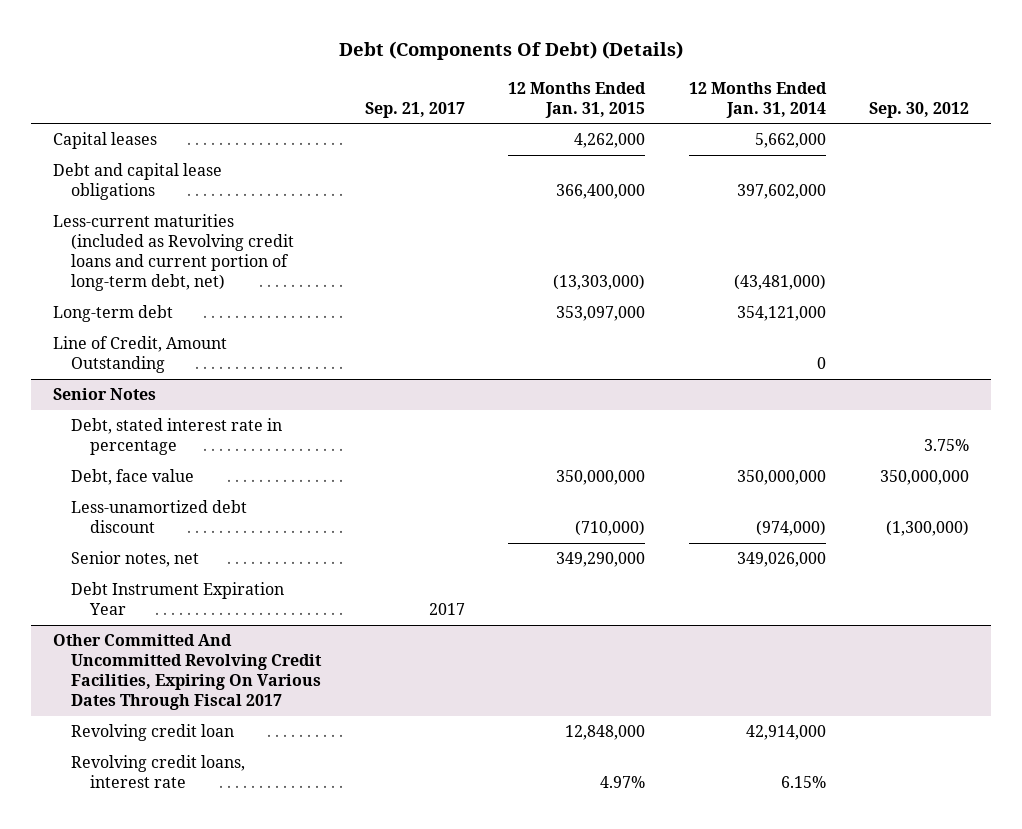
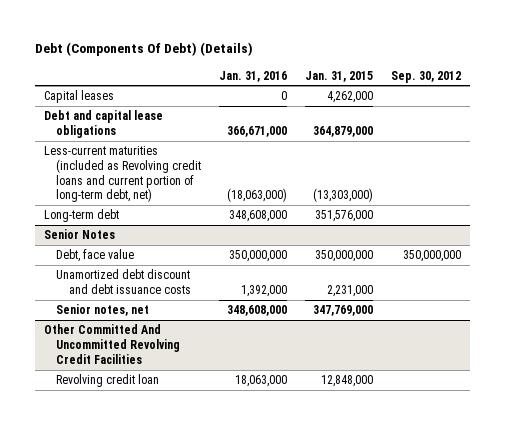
[364,101,465,118] Sep. 21, 2017 -> none
[508,81,647,118] 12 Months Ended Jan. 31, 2015 -> none
[688,81,827,118] 12 Months Ended Jan. 31, 2014 -> none
none -> [219,70,288,82] Jan. 31, 2016
none -> [304,70,373,82] Jan. 31, 2015
[53,336,228,374] Line of Credit, Amount Outstanding -> none
[71,418,283,456] Debt, stated interest rate in percentage -> none
[71,500,248,534] Less-unamortized debt discount -> none
none -> [56,269,191,294] Unamortized debt discount and debt issuance costs
[71,582,285,616] Debt Instrument Expiration Year -> none
[53,634,323,711] Other Committed And Uncommitted Revolving Credit Facilities, Expiring On Various Dates Through Fiscal 2017 -> [43,324,181,364] Other Committed And Uncommitted Revolving Credit Facilities
[71,755,246,789] Revolving credit loans, interest rate -> none

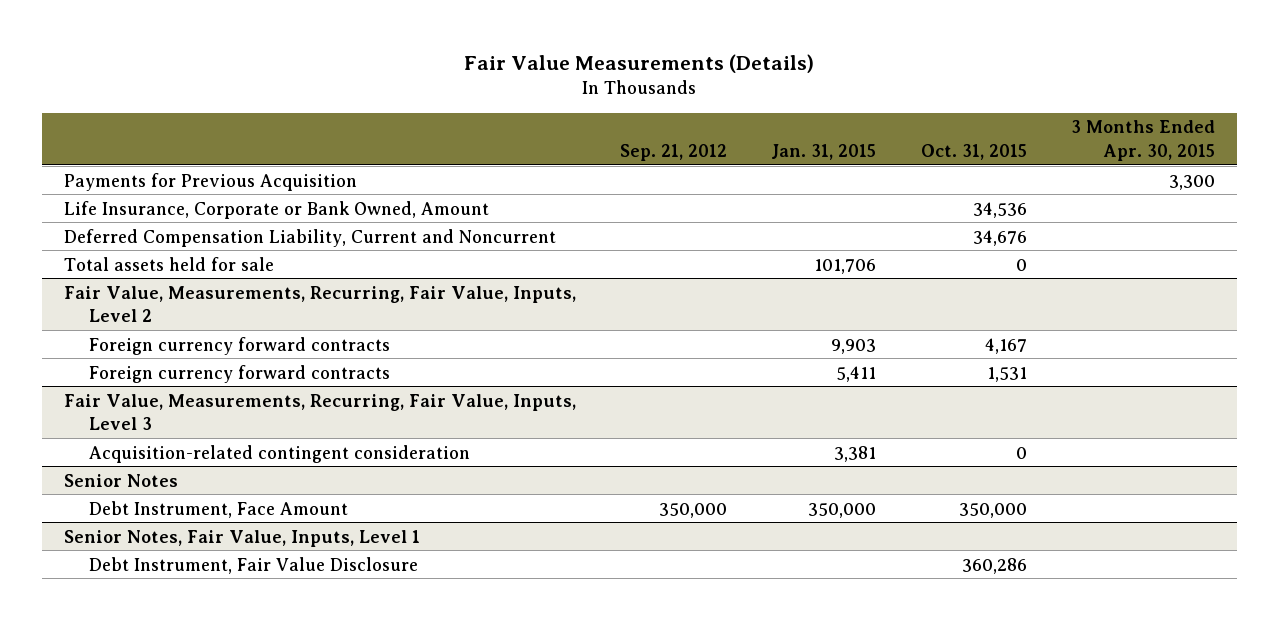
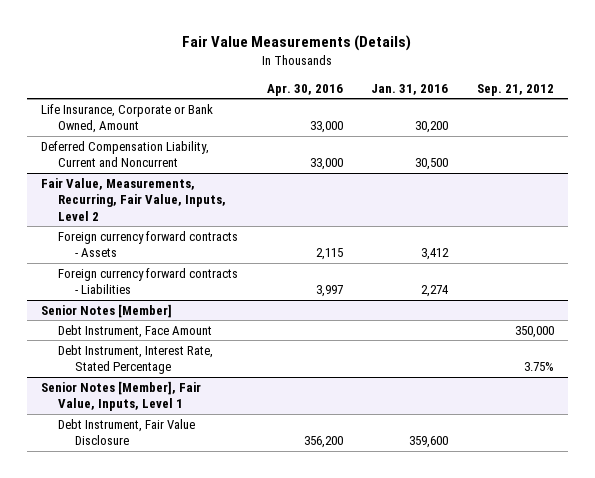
[771,143,877,160] Jan. 31, 2015 -> none
[920,143,1027,160] Oct. 31, 2015 -> none
[1070,120,1215,161] 3 Months Ended Apr. 30, 2015 -> none
none -> [266,83,343,96] Apr. 30, 2016
none -> [371,83,449,95] Jan. 31, 2016
[63,172,357,191] Payments for Previous Acquisition -> none
[63,256,274,271] Total assets held for sale -> none
[63,393,576,430] Fair Value, Measurements, Recurring, Fair Value, Inputs, Level 3 -> none
[88,444,470,463] Acquisition-related contingent consideration -> none
[88,336,390,355] Foreign currency forward contracts -> [57,230,238,258] Foreign currency forward contracts - Assets
[88,364,390,383] Foreign currency forward contracts -> [57,267,238,295] Foreign currency forward contracts - Liabilities
[63,473,178,487] Senior Notes -> [41,303,173,318] Senior Notes [Member]
none -> [57,344,213,375] Debt Instrument, Interest Rate, Stated Percentage
[63,529,420,547] Senior Notes, Fair Value, Inputs, Level 1 -> [41,380,202,412] Senior Notes [Member], Fair Value, Inputs, Level 1

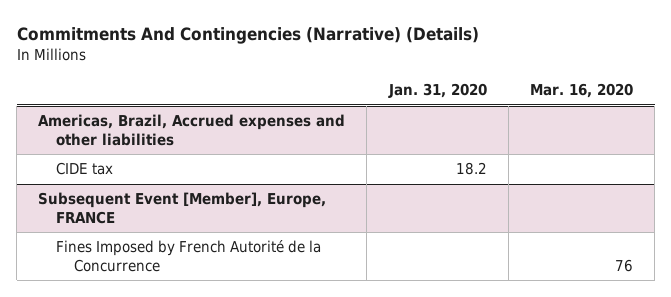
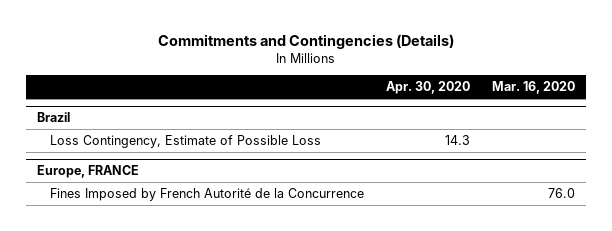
[16,26,479,44] Commitments And Contingencies (Narrative) (Details) -> [158,33,455,49] Commitments and Contingencies (Details)
[387,83,487,99] Jan. 31, 2020 -> none
none -> [385,81,470,95] Apr. 30, 2020
[38,114,346,146] Americas, Brazil, Accrued expenses and other liabilities -> [37,112,71,123] Brazil
[55,162,113,176] CIDE tax -> [49,135,321,149] Loss Contingency, Estimate of Possible Loss
[38,192,327,224] Subsequent Event [Member], Europe, FRANCE -> [37,165,140,179] Europe, FRANCE
[614,258,633,272] 76 -> [547,188,575,199] 76.0

